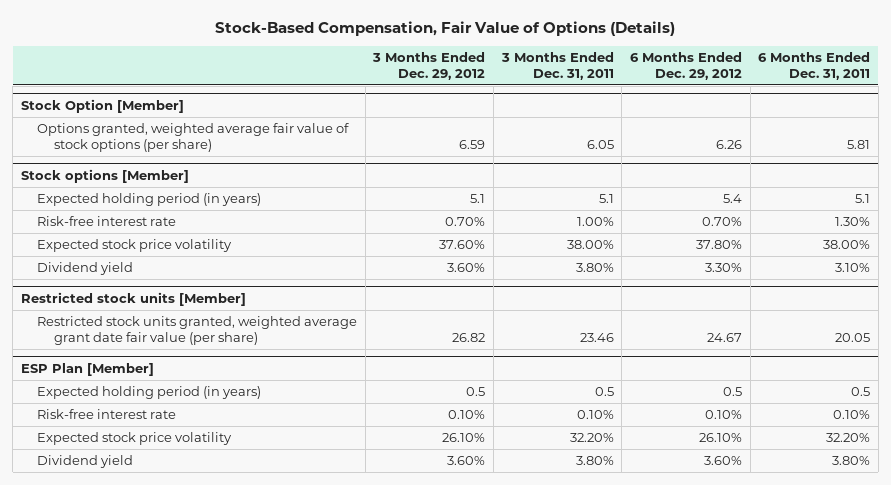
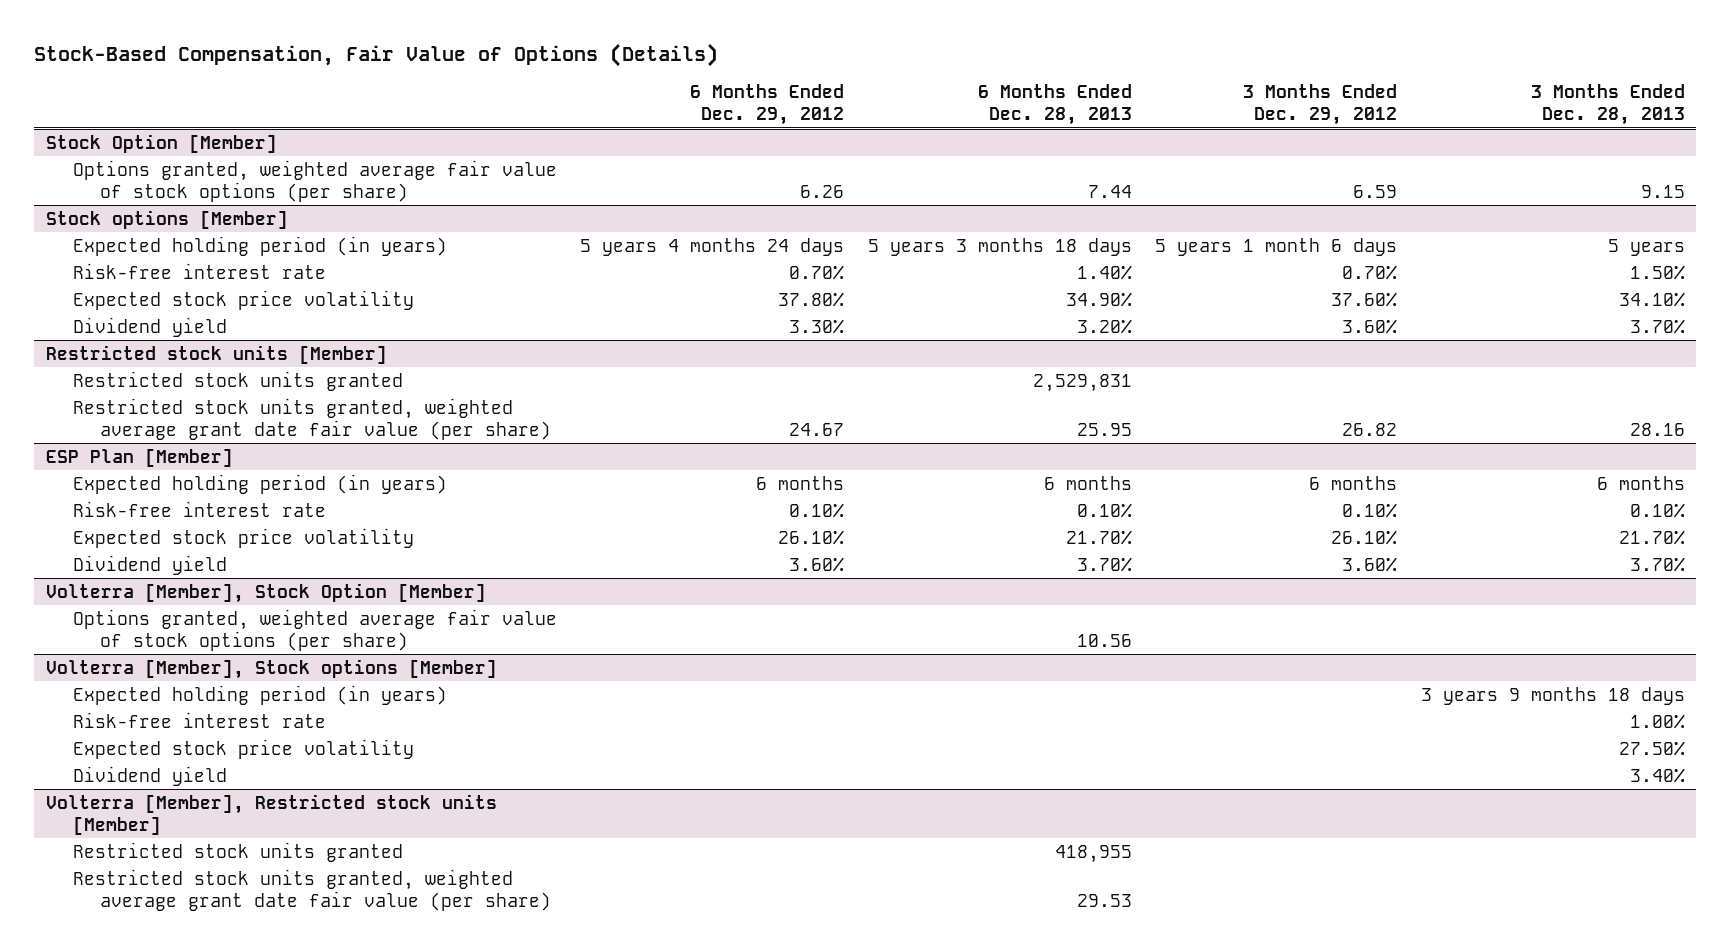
[500,52,614,80] 3 Months Ended Dec. 31, 2011 -> none
[758,52,871,80] 6 Months Ended Dec. 31, 2011 -> none
none -> [977,84,1132,126] 6 Months Ended Dec. 28, 2013
none -> [1530,84,1685,126] 3 Months Ended Dec. 28, 2013
[470,194,486,204] 5.1 -> [1155,237,1398,256] 5 years 1 month 6 days
[722,194,742,204] 5.4 -> [580,237,845,256] 5 years 4 months 24 days
none -> [73,370,404,391] Restricted stock units granted
[466,387,486,397] 0.5 -> [1309,475,1398,490] 6 months
[722,387,742,397] 0.5 -> [756,475,845,490] 6 months
none -> [46,582,487,603] Volterra [Member], Stock Option [Member]
none -> [73,608,558,651] Options granted, weighted average fair value of stock options (per share)
none -> [46,658,498,679] Volterra [Member], Stock options [Member]
none -> [73,684,448,705] Expected holding period (in years)
none -> [73,711,327,728] Risk-free interest rate
none -> [73,738,415,759] Expected stock price volatility
none -> [73,765,228,786] Dividend yield
none -> [46,793,498,835] Volterra [Member], Restricted stock units [Member]
none -> [73,841,404,862] Restricted stock units granted
none -> [73,868,551,911] Restricted stock units granted, weighted average grant date fair value (per share)

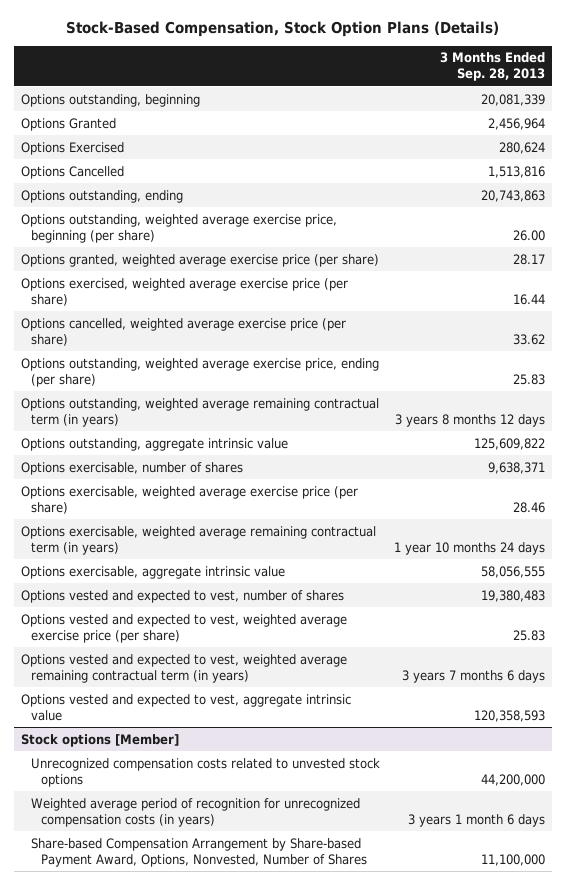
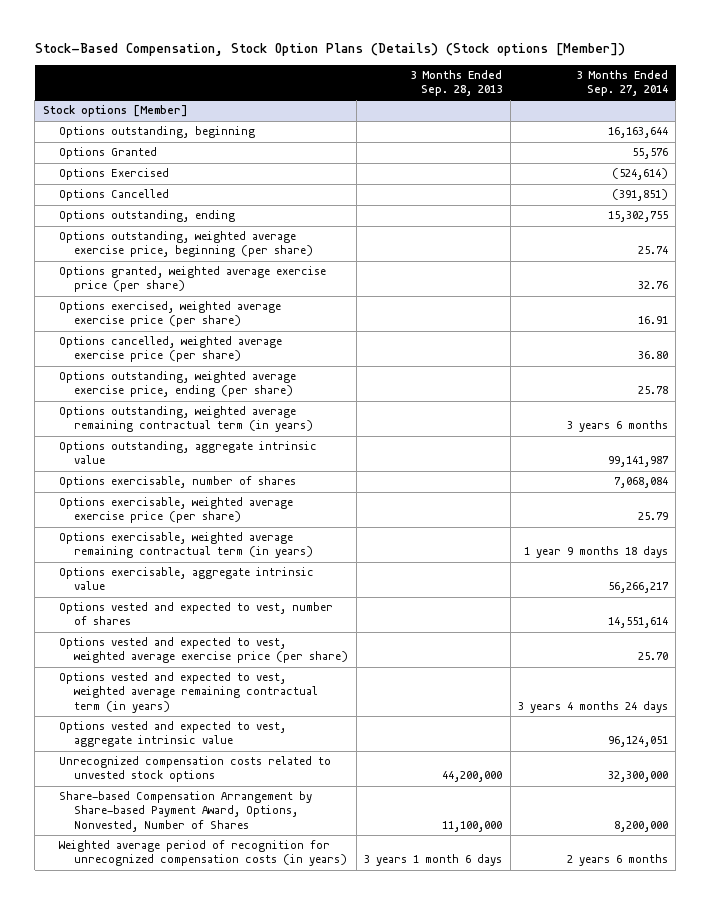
[66,21,500,38] Stock-Based Compensation, Stock Option Plans (Details) -> [34,42,625,56] Stock-Based Compensation, Stock Option Plans (Details) (Stock options [Member])
none -> [575,69,668,97] 3 Months Ended Sep. 27, 2014
[20,93,200,107] Options outstanding, beginning -> none
[20,117,116,131] Options Granted -> none
[20,141,124,155] Options Exercised -> none
[20,165,124,179] Options Cancelled -> none
[20,189,183,203] Options outstanding, ending -> none
[20,213,337,243] Options outstanding, weighted average exercise price, beginning (per share) -> none
[20,253,379,267] Options granted, weighted average exercise price (per share) -> none
[20,277,348,306] Options exercised, weighted average exercise price (per share) -> none
[20,317,346,346] Options cancelled, weighted average exercise price (per share) -> none
[20,357,379,387] Options outstanding, weighted average exercise price, ending (per share) -> none
[20,397,379,427] Options outstanding, weighted average remaining contractual term (in years) -> none
[20,437,288,451] Options outstanding, aggregate intrinsic value -> none
[20,461,243,475] Options exercisable, number of shares -> none
[20,485,358,514] Options exercisable, weighted average exercise price (per share) -> none
[20,525,376,555] Options exercisable, weighted average remaining contractual term (in years) -> none
[20,565,285,579] Options exercisable, aggregate intrinsic value -> none
[20,589,344,603] Options vested and expected to vest, number of shares -> none
[20,613,347,643] Options vested and expected to vest, weighted average exercise price (per share) -> none
[20,653,347,683] Options vested and expected to vest, weighted average remaining contractual term (in years) -> none
[20,693,351,721] Options vested and expected to vest, aggregate intrinsic value -> none
none -> [58,126,255,139] Options outstanding, beginning
none -> [58,147,157,160] Options Granted
none -> [58,168,169,181] Options Exercised
none -> [58,189,169,202] Options Cancelled
none -> [58,210,235,223] Options outstanding, ending
none -> [58,231,314,258] Options outstanding, weighted average exercise price, beginning (per share)
none -> [58,266,326,293] Options granted, weighted average exercise price (per share)
none -> [58,301,281,328] Options exercised, weighted average exercise price (per share)
none -> [58,336,282,363] Options cancelled, weighted average exercise price (per share)
none -> [58,371,296,398] Options outstanding, weighted average exercise price, ending (per share)
none -> [58,406,314,433] Options outstanding, weighted average remaining contractual term (in years)
none -> [58,441,317,465] Options outstanding, aggregate intrinsic value
none -> [58,476,296,489] Options exercisable, number of shares
none -> [58,497,293,524] Options exercisable, weighted average exercise price (per share)
none -> [58,532,314,559] Options exercisable, weighted average remaining contractual term (in years)
none -> [58,567,314,591] Options exercisable, aggregate intrinsic value
none -> [58,602,333,626] Options vested and expected to vest, number of shares
none -> [58,637,349,664] Options vested and expected to vest, weighted average exercise price (per share)
none -> [58,672,319,713] Options vested and expected to vest, weighted average remaining contractual term (in years)
none -> [58,721,286,748] Options vested and expected to vest, aggregate intrinsic value
[30,797,360,827] Weighted average period of recognition for unrecognized compensation costs (in years) -> [58,840,348,867] Weighted average period of recognition for unrecognized compensation costs (in years)

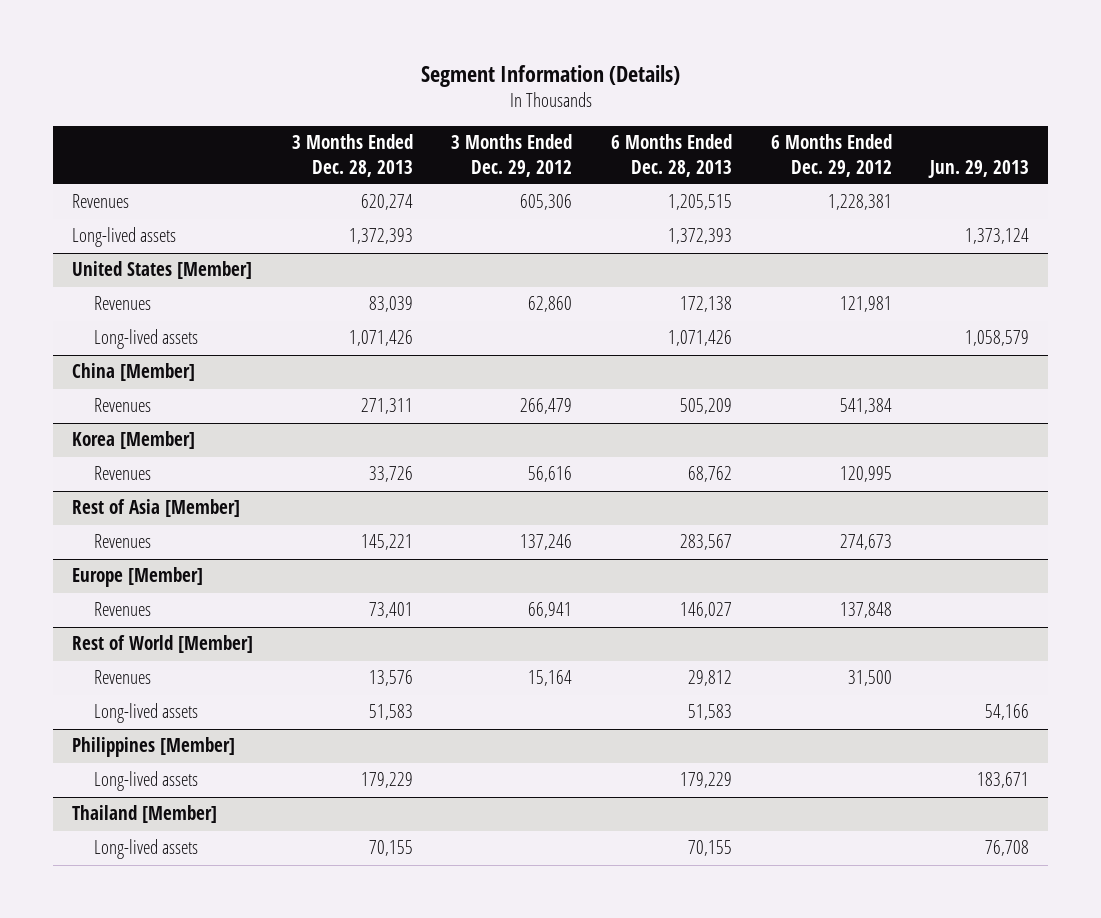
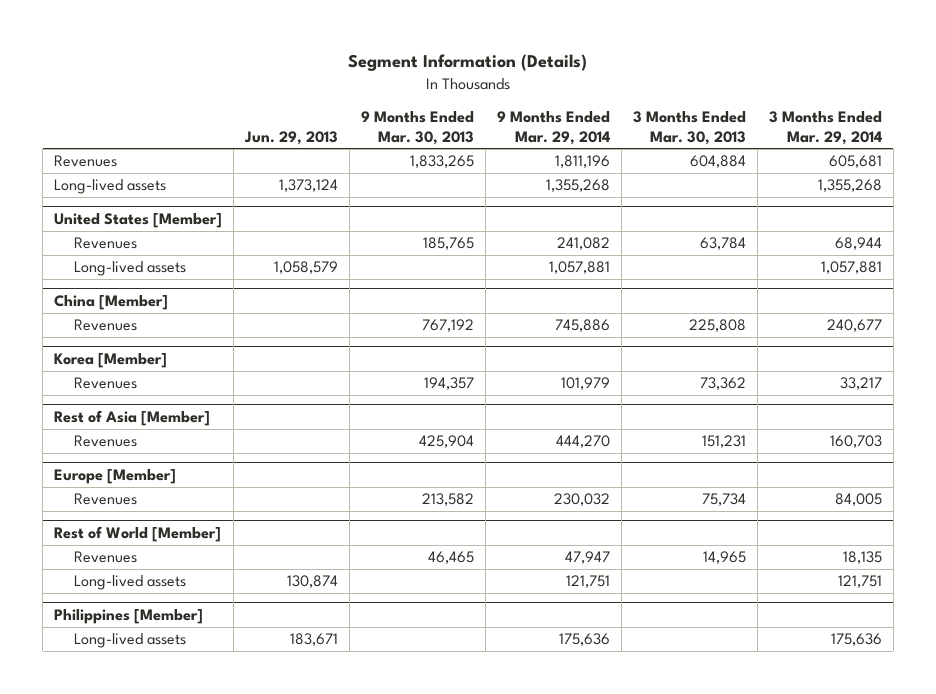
[291,134,413,177] 3 Months Ended Dec. 28, 2013 -> none
[451,134,573,177] 3 Months Ended Dec. 29, 2012 -> none
[610,134,732,177] 6 Months Ended Dec. 28, 2013 -> none
[770,134,892,177] 6 Months Ended Dec. 29, 2012 -> none
none -> [360,110,474,145] 9 Months Ended Mar. 30, 2013
none -> [496,110,610,145] 9 Months Ended Mar. 29, 2014
none -> [632,110,746,145] 3 Months Ended Mar. 30, 2013
none -> [768,110,882,145] 3 Months Ended Mar. 29, 2014
[985,704,1030,721] 54,166 -> [287,575,339,589] 130,874
[72,805,218,824] Thailand [Member] -> none
[93,839,198,860] Long-lived assets -> none

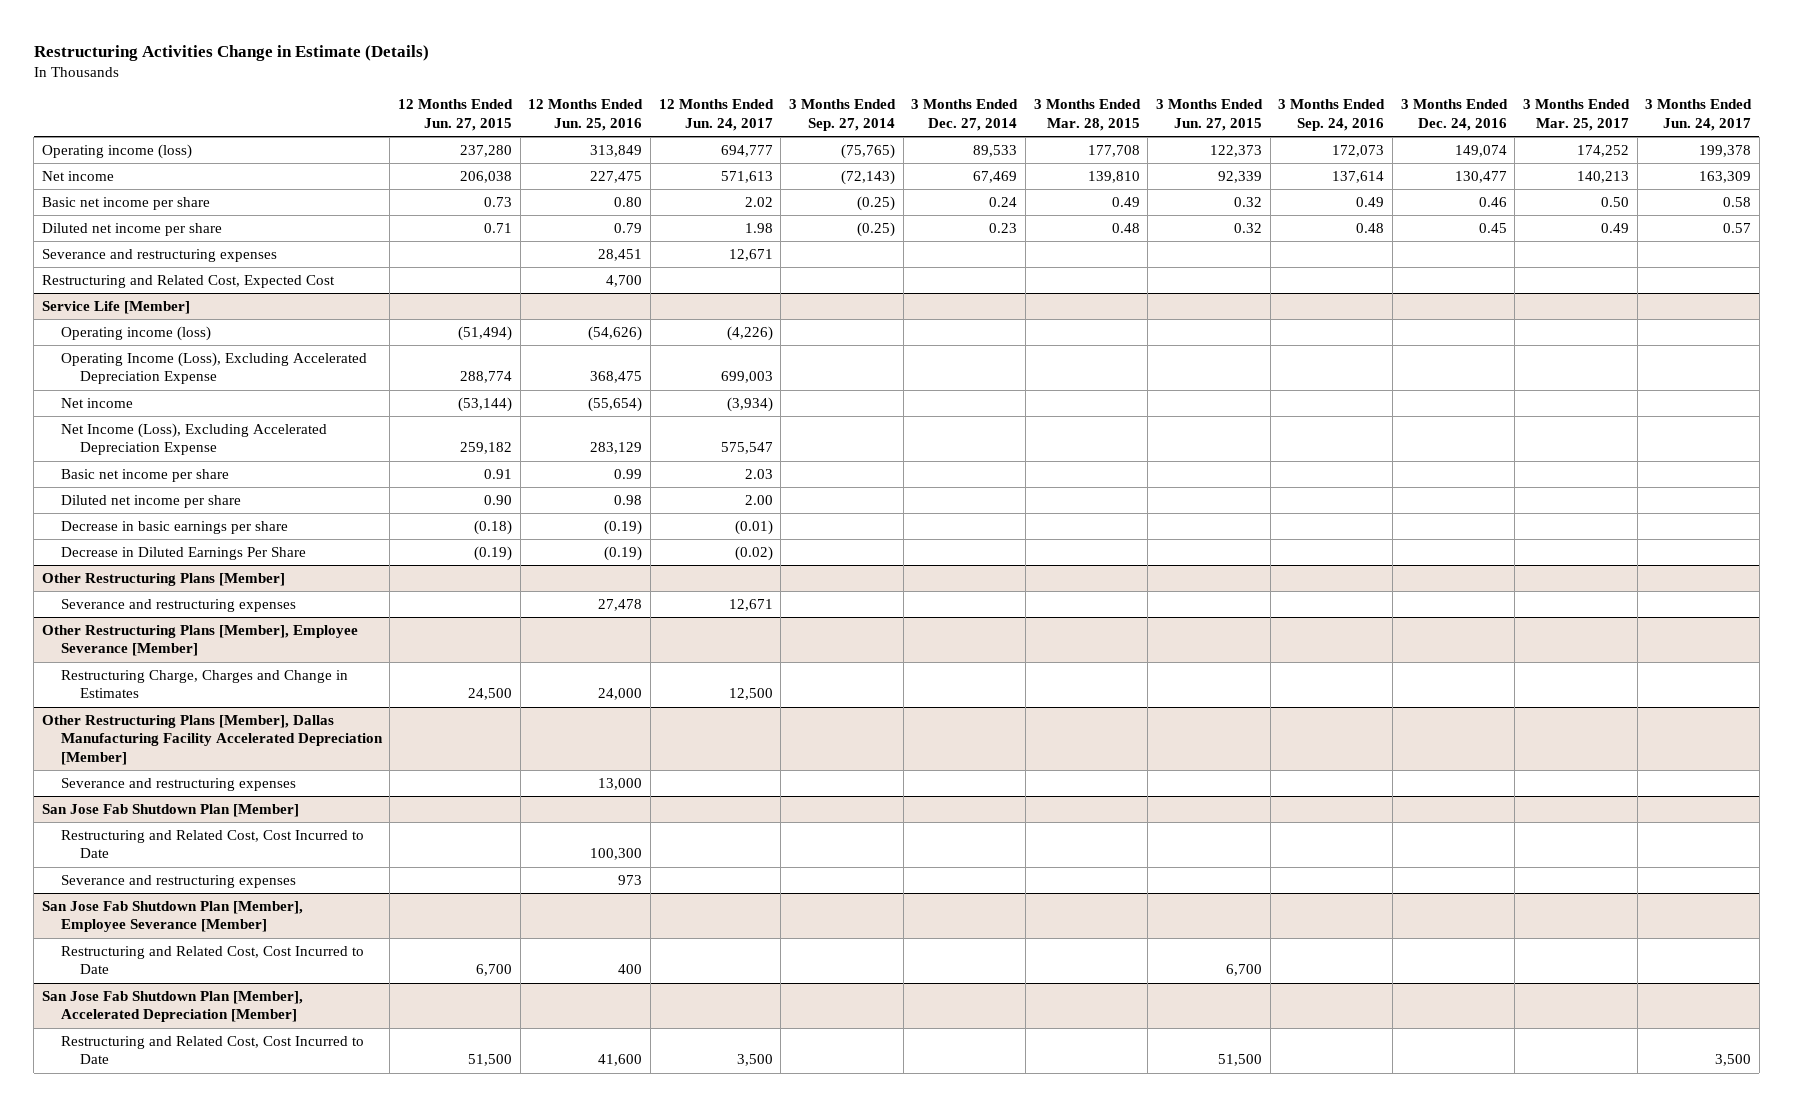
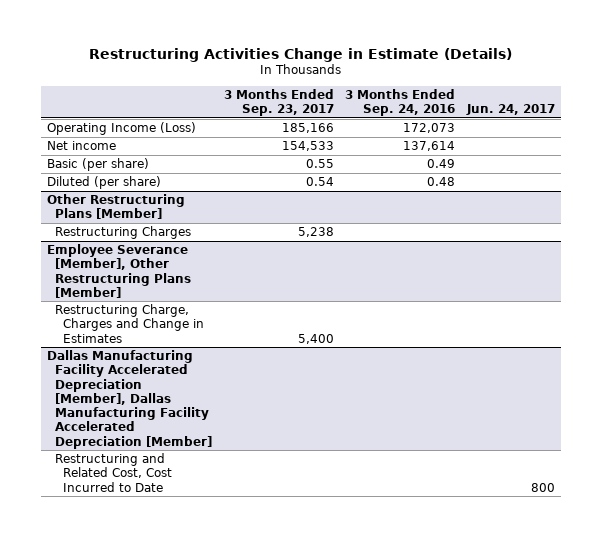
[398,99,514,132] 12 Months Ended Jun. 27, 2015 -> none
[528,99,644,132] 12 Months Ended Jun. 25, 2016 -> none
[658,99,774,132] 12 Months Ended Jun. 24, 2017 -> none
[789,99,897,132] 3 Months Ended Sep. 27, 2014 -> none
[911,99,1019,132] 3 Months Ended Dec. 27, 2014 -> none
[1033,99,1141,132] 3 Months Ended Mar. 28, 2015 -> none
[1155,99,1263,132] 3 Months Ended Jun. 27, 2015 -> none
[1400,99,1508,132] 3 Months Ended Dec. 24, 2016 -> none
[1522,99,1630,132] 3 Months Ended Mar. 25, 2017 -> none
[1645,99,1753,132] 3 Months Ended Jun. 24, 2017 -> none
none -> [223,89,334,117] 3 Months Ended Sep. 23, 2017
none -> [466,104,556,116] Jun. 24, 2017
[41,143,192,159] Operating income (loss) -> [46,122,196,136] Operating Income (Loss)
[41,248,277,262] Severance and restructuring expenses -> none
[41,274,335,288] Restructuring and Related Cost, Expected Cost -> none
[41,300,190,314] Service Life [Member] -> none
[60,325,211,341] Operating income (loss) -> none
[60,351,367,385] Operating Income (Loss), Excluding Accelerated Depreciation Expense -> none
[60,397,133,408] Net income -> none
[60,422,327,456] Net Income (Loss), Excluding Accelerated Depreciation Expense -> none
[60,468,229,482] Basic net income per share -> none
[60,494,241,508] Diluted net income per share -> none
[60,520,288,534] Decrease in basic earnings per share -> none
[60,546,306,560] Decrease in Diluted Earnings Per Share -> none
[41,196,210,210] Basic net income per share -> [46,158,149,172] Basic (per share)
[41,222,222,236] Diluted net income per share -> [46,176,161,190] Diluted (per share)
[60,598,296,612] Severance and restructuring expenses -> [54,226,191,240] Restructuring Charges
[41,624,358,657] Other Restructuring Plans [Member], Employee Severance [Member] -> [46,244,191,298] Employee Severance [Member], Other Restructuring Plans [Member]
[60,777,296,791] Severance and restructuring expenses -> none
[41,803,299,817] San Jose Fab Shutdown Plan [Member] -> none
[60,829,364,859] Restructuring and Related Cost, Cost Incurred to Date -> none
[60,874,296,888] Severance and restructuring expenses -> none
[41,900,303,933] San Jose Fab Shutdown Plan [Member], Employee Severance [Member] -> none
[60,945,364,975] Restructuring and Related Cost, Cost Incurred to Date -> none
[41,990,303,1023] San Jose Fab Shutdown Plan [Member], Accelerated Depreciation [Member] -> none
[60,1035,364,1065] Restructuring and Related Cost, Cost Incurred to Date -> none
[41,714,383,766] Other Restructuring Plans [Member], Dallas Manufacturing Facility Accelerated Depreciation [Member] -> [46,350,212,449] Dallas Manufacturing Facility Accelerated Depreciation [Member], Dallas Manufacturing Facility Accelerated Depreciation [Member]
none -> [54,453,172,492] Restructuring and Related Cost, Cost Incurred to Date

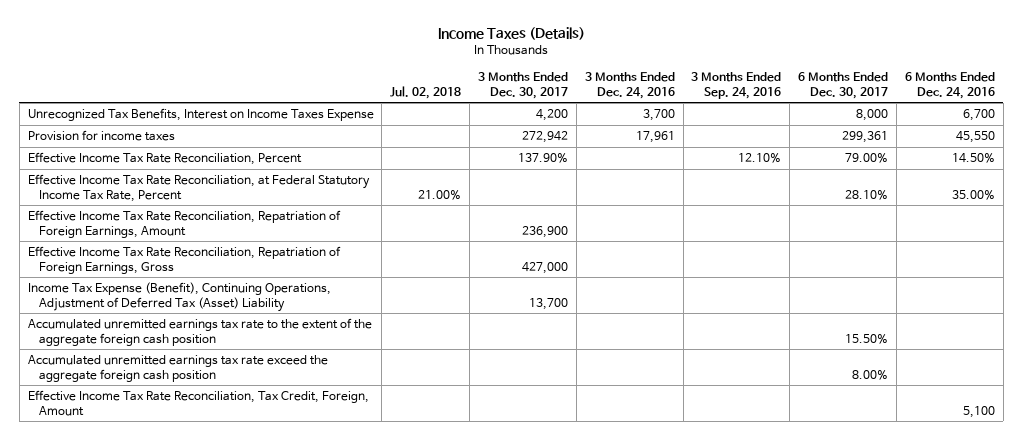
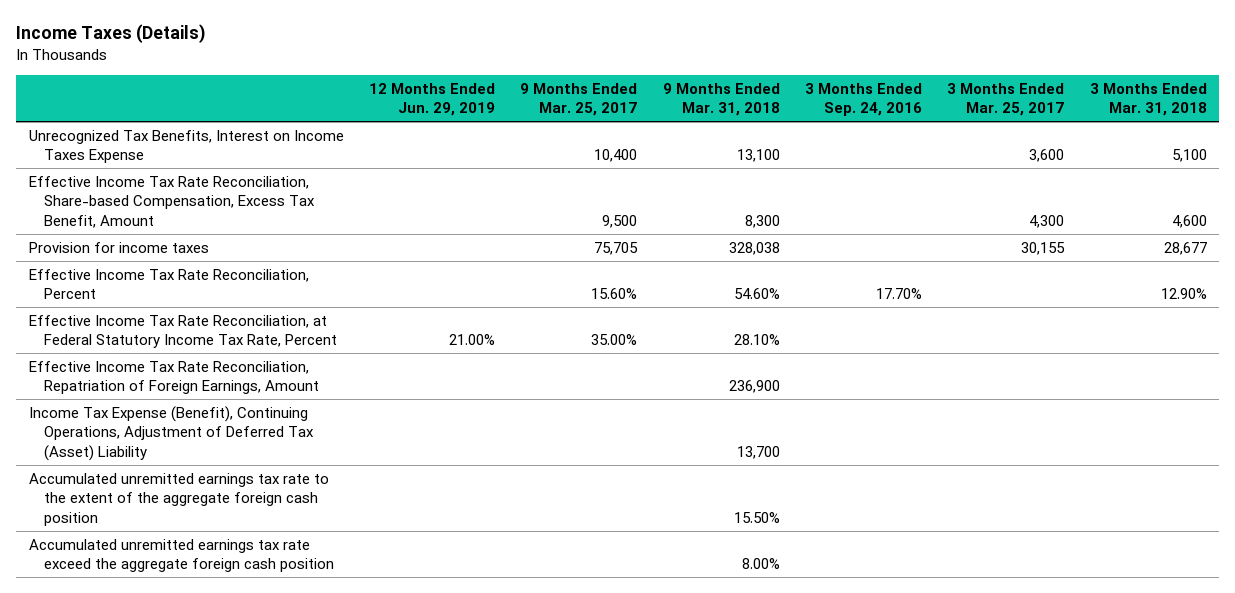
[390,85,462,99] Jul. 02, 2018 -> none
[478,72,569,99] 3 Months Ended Dec. 30, 2017 -> none
[584,72,675,99] 3 Months Ended Dec. 24, 2016 -> none
[798,72,889,99] 6 Months Ended Dec. 30, 2017 -> none
[904,72,995,99] 6 Months Ended Dec. 24, 2016 -> none
none -> [368,82,495,116] 12 Months Ended Jun. 29, 2019
none -> [520,82,638,116] 9 Months Ended Mar. 25, 2017
none -> [662,82,780,116] 9 Months Ended Mar. 31, 2018
none -> [947,82,1065,116] 3 Months Ended Mar. 25, 2017
none -> [1089,82,1207,116] 3 Months Ended Mar. 31, 2018
none -> [28,175,315,228] Effective Income Tax Rate Reconciliation, Share-based Compensation, Excess Tax Benefit, Amount
[738,153,782,164] 12.10% -> [875,288,922,300] 17.70%
[27,246,341,274] Effective Income Tax Rate Reconciliation, Repatriation of Foreign Earnings, Gross -> none
[27,390,369,416] Effective Income Tax Rate Reconciliation, Tax Credit, Foreign, Amount -> none

